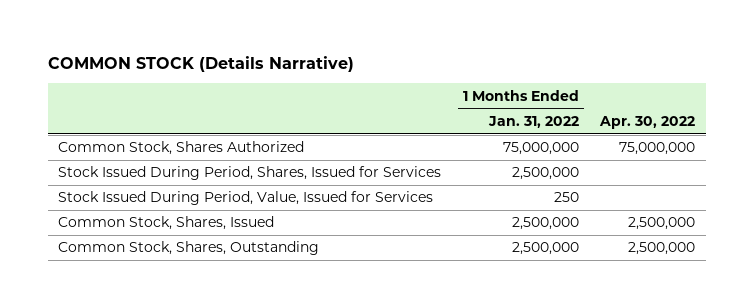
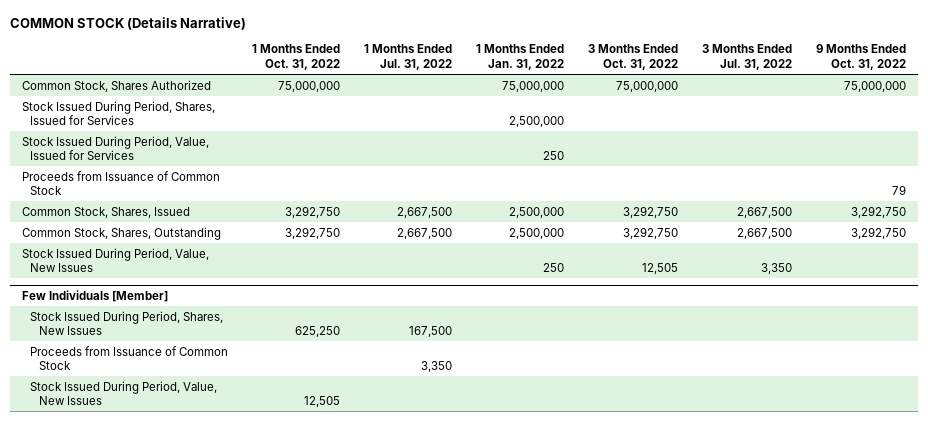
[599,116,696,130] Apr. 30, 2022 -> none
none -> [252,44,341,70] 1 Months Ended Oct. 31, 2022
none -> [364,44,453,70] 1 Months Ended Jul. 31, 2022
none -> [588,44,679,70] 3 Months Ended Oct. 31, 2022
none -> [701,44,792,70] 3 Months Ended Jul. 31, 2022
none -> [815,44,906,70] 9 Months Ended Oct. 31, 2022
none -> [21,170,220,195] Proceeds from Issuance of Common Stock
none -> [21,247,209,272] Stock Issued During Period, Value, New Issues
none -> [21,289,168,302] Few Individuals [Member]
none -> [30,310,224,335] Stock Issued During Period, Shares, New Issues
none -> [30,345,229,370] Proceeds from Issuance of Common Stock
none -> [30,380,218,405] Stock Issued During Period, Value, New Issues

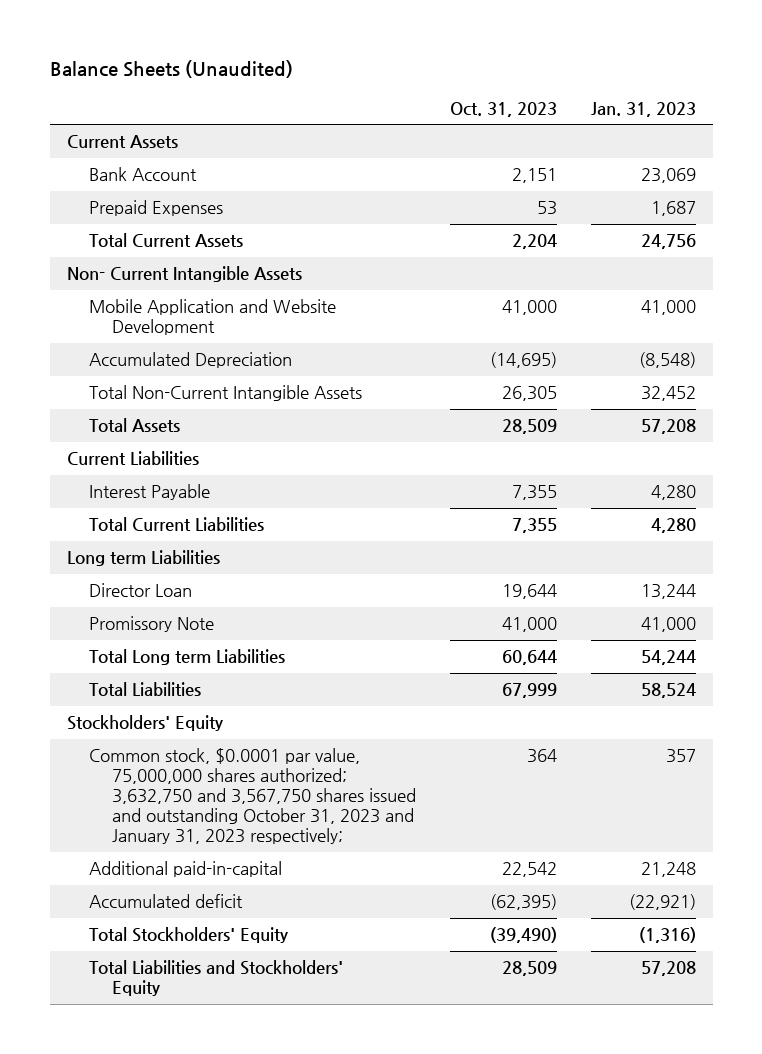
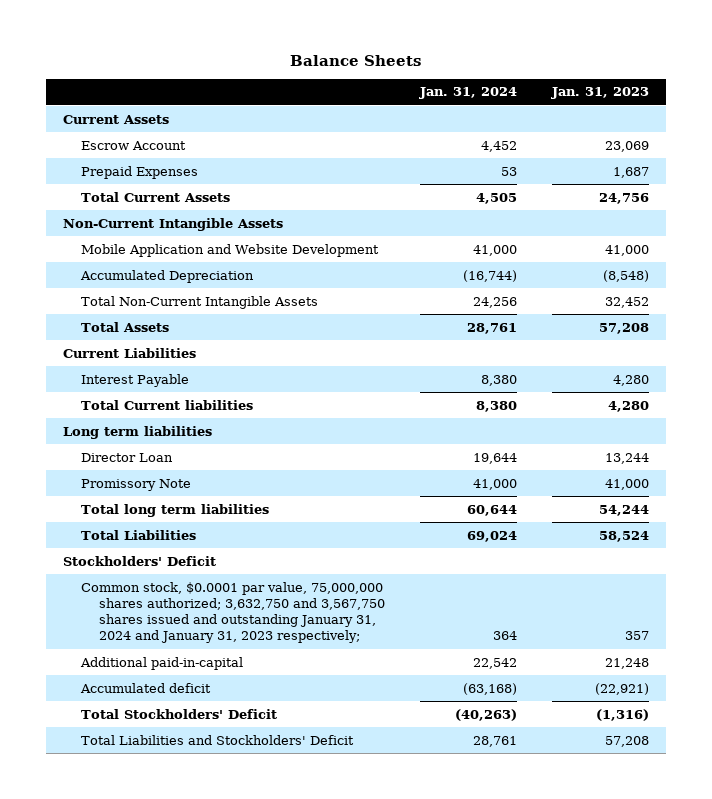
[49,60,293,79] Balance Sheets (Unaudited) -> [289,54,421,66] Balance Sheets
[449,102,557,118] Oct. 31, 2023 -> none
none -> [418,87,517,100] Jan. 31, 2024
[89,167,198,182] Bank Account -> [80,140,186,150] Escrow Account
[66,266,302,283] Non- Current Intangible Assets -> [63,217,284,231] Non-Current Intangible Assets
[89,517,265,532] Total Current Liabilities -> [80,399,253,410] Total Current liabilities
[66,550,220,567] Long term Liabilities -> [63,425,213,439] Long term liabilities
[89,649,286,666] Total Long term Liabilities -> [80,503,269,517] Total long term liabilities
[66,715,223,732] Stockholders' Equity -> [63,555,217,566] Stockholders' Deficit
[89,748,416,845] Common stock, $0.0001 par value, 75,000,000 shares authorized; 3,632,750 and 3,567,750 shares issued and outstanding October 31, 2023 and January 31, 2023 respectively; -> [80,581,385,644] Common stock, $0.0001 par value, 75,000,000 shares authorized; 3,632,750 and 3,567,750 shares issued and outstanding January 31, 2024 and January 31, 2023 respectively;
[89,927,289,944] Total Stockholders' Equity -> [80,708,277,719] Total Stockholders' Deficit
[89,960,344,997] Total Liabilities and Stockholders' Equity -> [80,734,354,745] Total Liabilities and Stockholders' Deficit

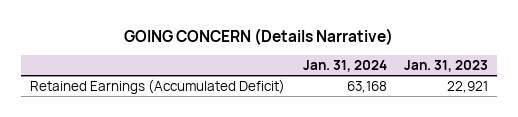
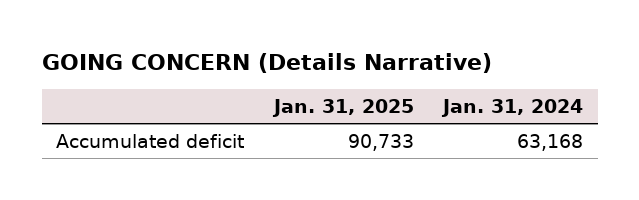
[404,59,489,72] Jan. 31, 2023 -> none
none -> [271,98,414,117] Jan. 31, 2025
[29,78,285,94] Retained Earnings (Accumulated Deficit) -> [56,133,245,148] Accumulated deficit

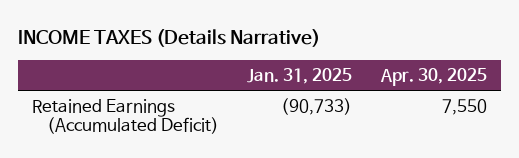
[41,53,492,74] GOING CONCERN (Details Narrative) -> [18,28,321,47] INCOME TAXES (Details Narrative)
[441,98,584,117] Jan. 31, 2024 -> none
none -> [379,68,487,87] Apr. 30, 2025
[56,133,245,148] Accumulated deficit -> [32,98,219,135] Retained Earnings (Accumulated Deficit)
[347,133,414,151] 90,733 -> [281,97,353,115] (90,733)

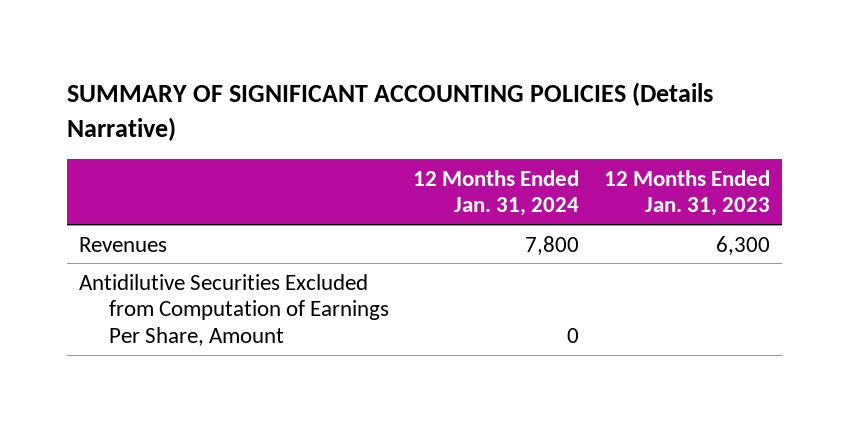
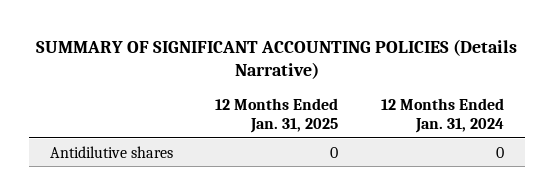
[603,169,770,217] 12 Months Ended Jan. 31, 2023 -> none
none -> [215,98,339,134] 12 Months Ended Jan. 31, 2025
[79,236,168,252] Revenues -> none
[79,273,390,346] Antidilutive Securities Excluded from Computation of Earnings Per Share, Amount -> [50,145,174,158] Antidilutive shares

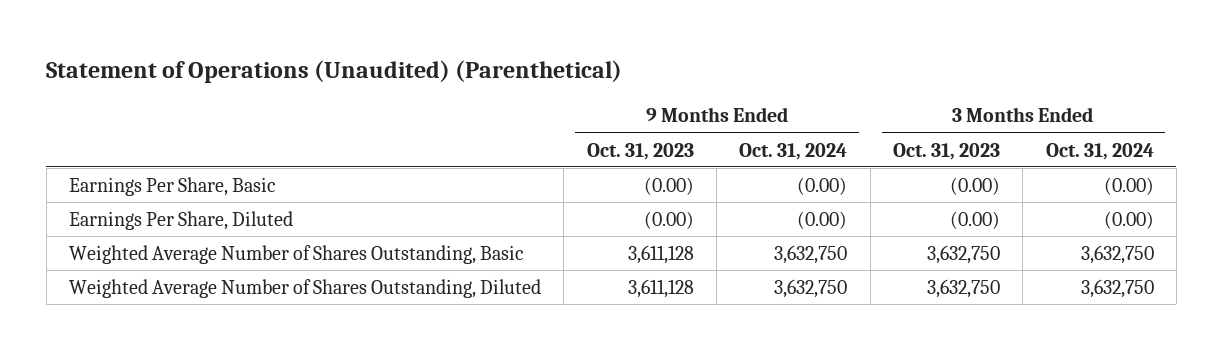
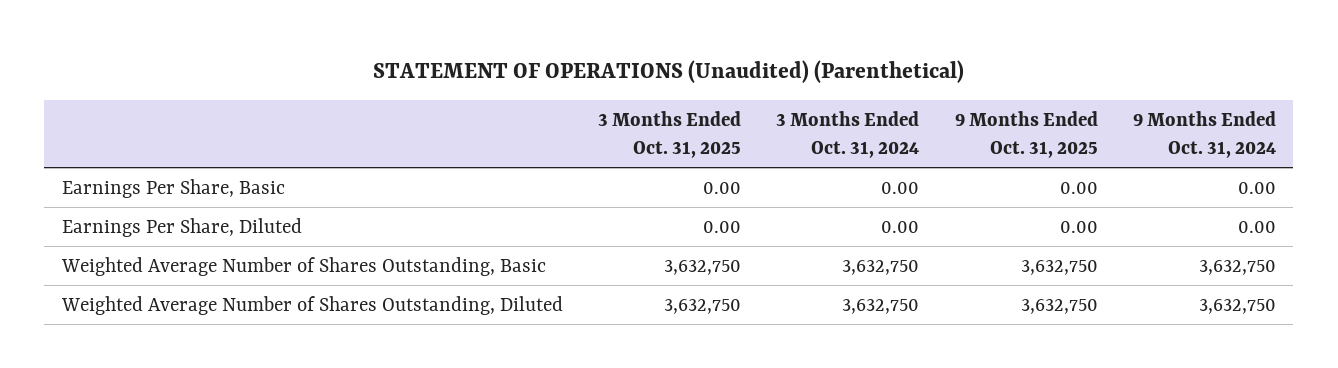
[46,59,623,83] Statement of Operations (Unaudited) (Parenthetical) -> [372,60,964,84] STATEMENT OF OPERATIONS (Unaudited) (Parenthetical)
[586,142,694,160] Oct. 31, 2023 -> none
[892,142,1000,160] Oct. 31, 2023 -> none
none -> [598,110,742,158] 3 Months Ended Oct. 31, 2025
none -> [954,110,1098,158] 9 Months Ended Oct. 31, 2025
[797,177,848,196] (0.00) -> [1237,181,1276,194] 0.00
[1103,177,1154,196] (0.00) -> [881,181,920,194] 0.00
[797,211,848,230] (0.00) -> [1237,220,1276,233] 0.00
[1103,211,1154,230] (0.00) -> [881,220,920,233] 0.00

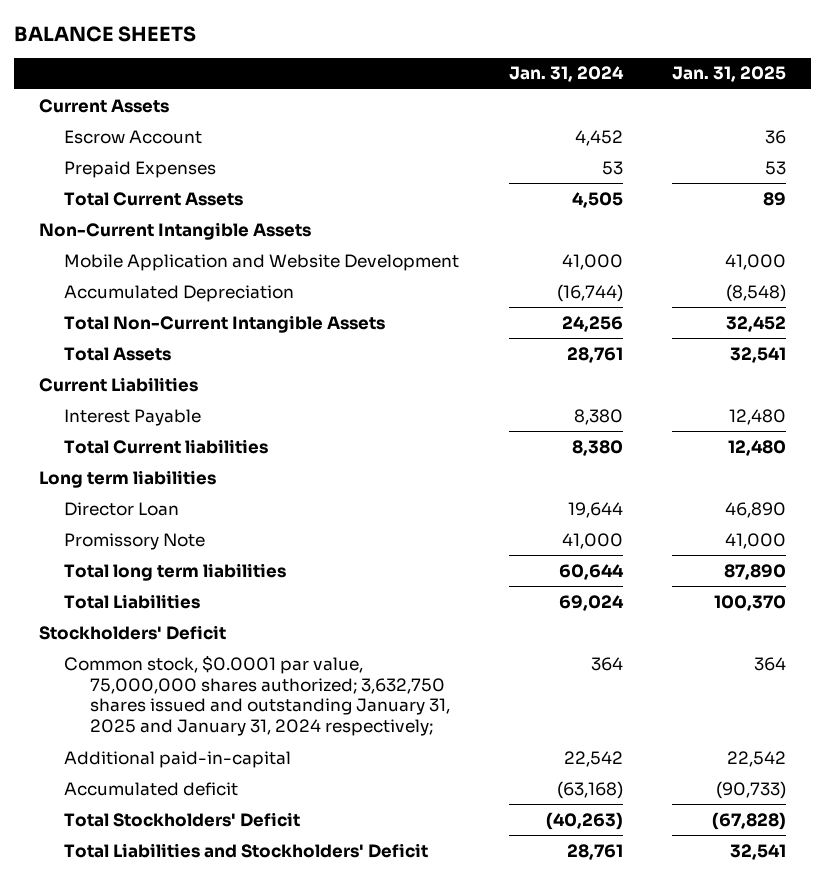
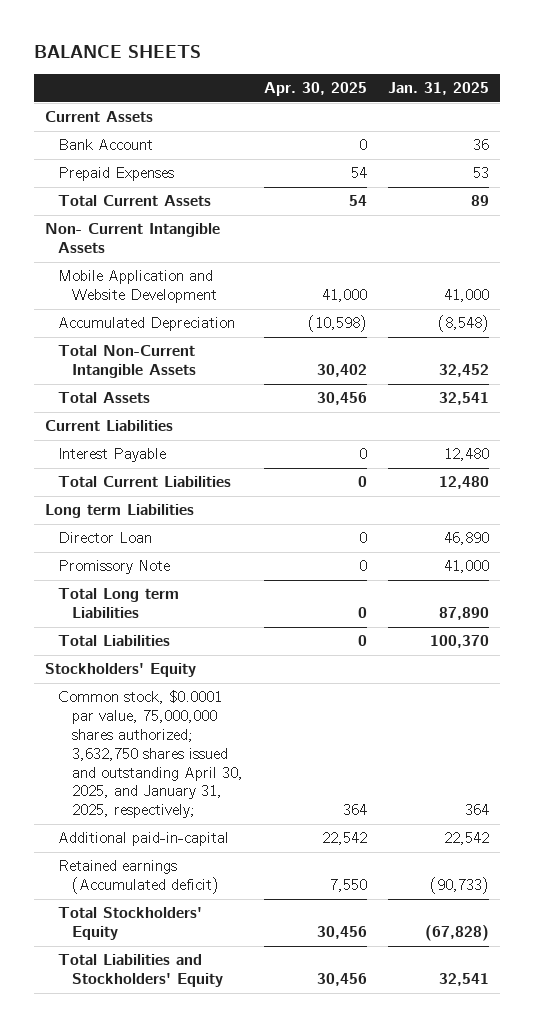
[508,66,624,83] Jan. 31, 2024 -> none
none -> [263,82,367,97] Apr. 30, 2025
[64,129,203,144] Escrow Account -> none
none -> [58,139,154,151] Bank Account
[38,221,311,240] Non-Current Intangible Assets -> [44,223,220,254] Non- Current Intangible Assets
[64,438,269,454] Total Current liabilities -> [58,476,232,488] Total Current Liabilities
[38,469,216,488] Long term liabilities -> [44,504,194,519] Long term Liabilities
[64,562,287,581] Total long term liabilities -> [58,588,180,619] Total Long term Liabilities
[38,624,226,640] Stockholders' Deficit -> [44,663,196,678] Stockholders' Equity
[64,654,450,737] Common stock, $0.0001 par value, 75,000,000 shares authorized; 3,632,750 shares issued and outstanding January 31, 2025 and January 31, 2024 respectively; -> [58,690,243,819] Common stock, $0.0001 par value, 75,000,000 shares authorized; 3,632,750 shares issued and outstanding April 30, 2025, and January 31, 2025, respectively;
[64,781,239,796] Accumulated deficit -> [58,860,219,895] Retained earnings (Accumulated deficit)
[64,811,301,827] Total Stockholders' Deficit -> [58,907,203,941] Total Stockholders' Equity
[64,842,429,858] Total Liabilities and Stockholders' Deficit -> [58,954,223,988] Total Liabilities and Stockholders' Equity

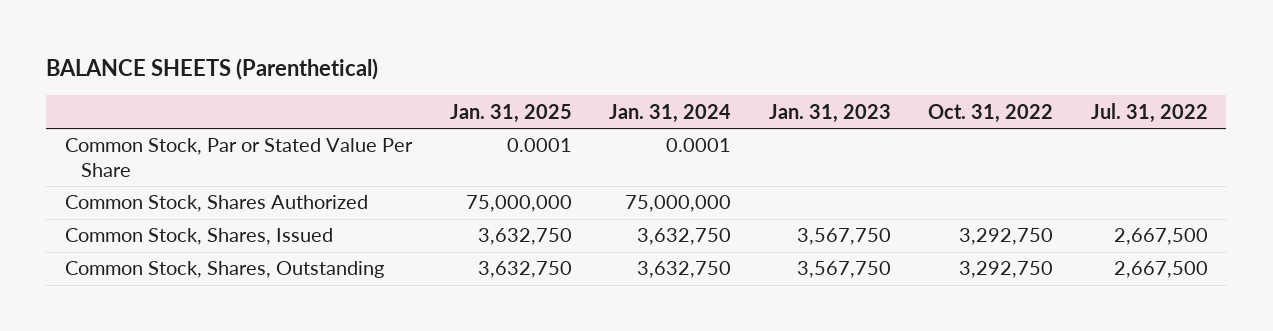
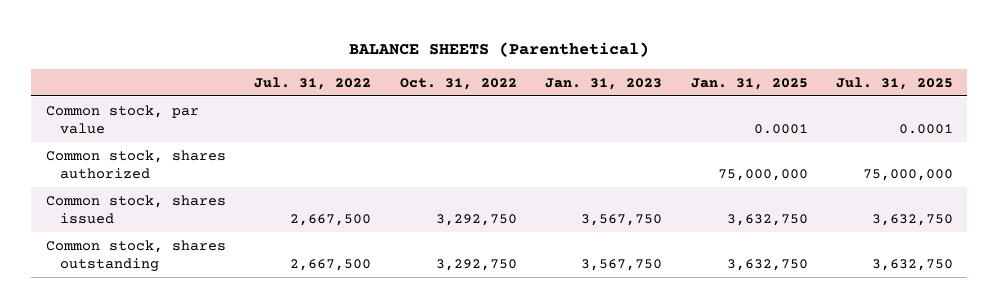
[609,103,732,123] Jan. 31, 2024 -> none
none -> [836,76,954,90] Jul. 31, 2025
[64,138,413,177] Common Stock, Par or Stated Value Per Share -> [45,104,199,135] Common stock, par value
[64,195,368,213] Common Stock, Shares Authorized -> [45,149,226,180] Common stock, shares authorized
[64,228,333,246] Common Stock, Shares, Issued -> [45,194,226,225] Common stock, shares issued
[64,261,384,279] Common Stock, Shares, Outstanding -> [45,239,226,273] Common stock, shares outstanding

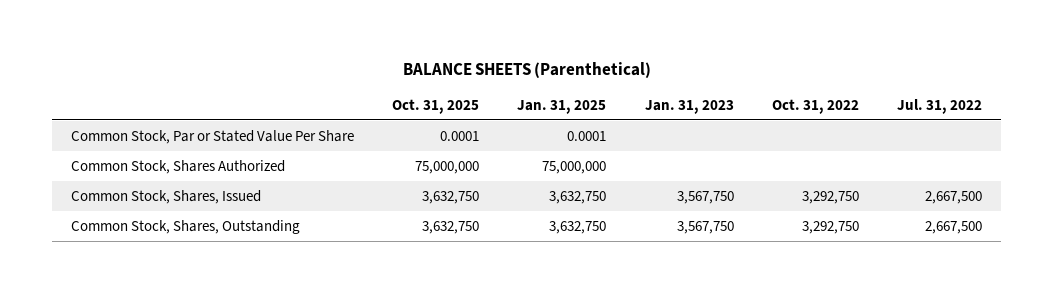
[836,76,954,90] Jul. 31, 2025 -> none
none -> [392,98,480,114] Oct. 31, 2025
[45,104,199,135] Common stock, par value -> [70,129,354,144] Common Stock, Par or Stated Value Per Share
[45,149,226,180] Common stock, shares authorized -> [70,159,285,174] Common Stock, Shares Authorized
[45,194,226,225] Common stock, shares issued -> [70,189,261,204] Common Stock, Shares, Issued
[45,239,226,273] Common stock, shares outstanding -> [70,219,300,234] Common Stock, Shares, Outstanding

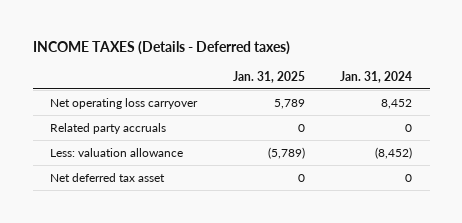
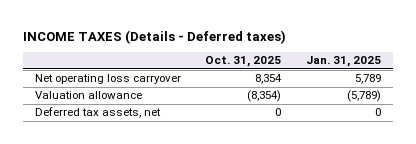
[339,70,412,83] Jan. 31, 2024 -> none
none -> [205,56,282,68] Oct. 31, 2025
[50,122,167,134] Related party accruals -> none
[50,147,184,157] Less: valuation allowance -> [35,91,143,100] Valuation allowance
[50,172,166,182] Net deferred tax asset -> [35,107,162,119] Deferred tax assets, net

